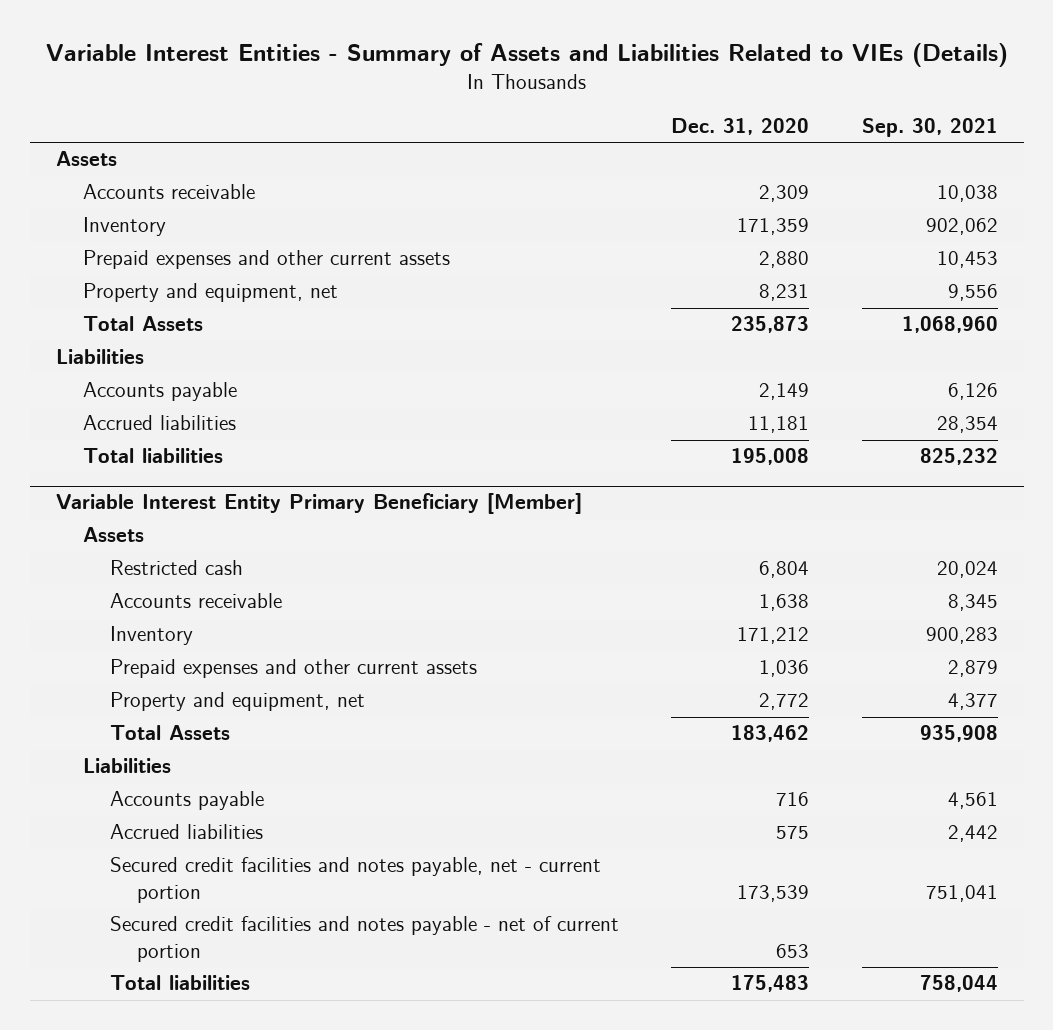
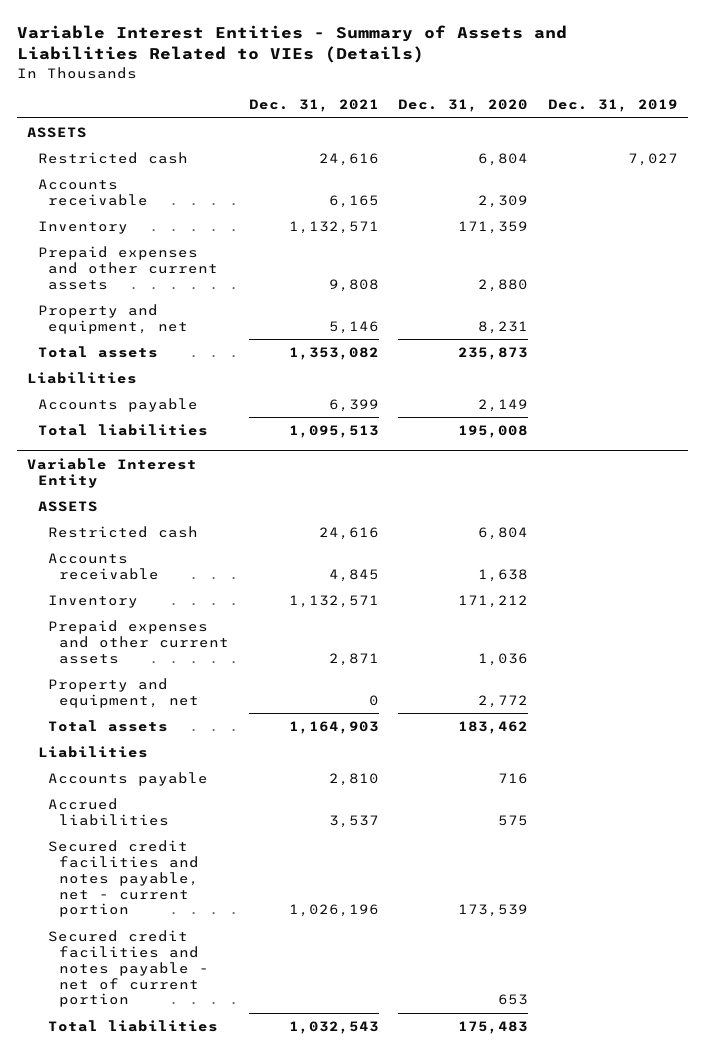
[861,117,998,137] Sep. 30, 2021 -> none
none -> [248,99,379,113] Dec. 31, 2021
none -> [547,99,678,113] Dec. 31, 2019
[55,151,117,167] Assets -> [27,126,88,138] ASSETS
none -> [37,151,188,164] Restricted cash
[82,316,203,332] Total Assets -> [37,345,158,358] Total assets
[82,415,236,431] Accrued liabilities -> none
[55,493,582,515] Variable Interest Entity Primary Beneficiary [Member] -> [27,457,198,488] Variable Interest Entity
[82,527,144,543] Assets -> [37,500,98,512] ASSETS
[109,725,230,741] Total Assets -> [48,719,169,732] Total assets

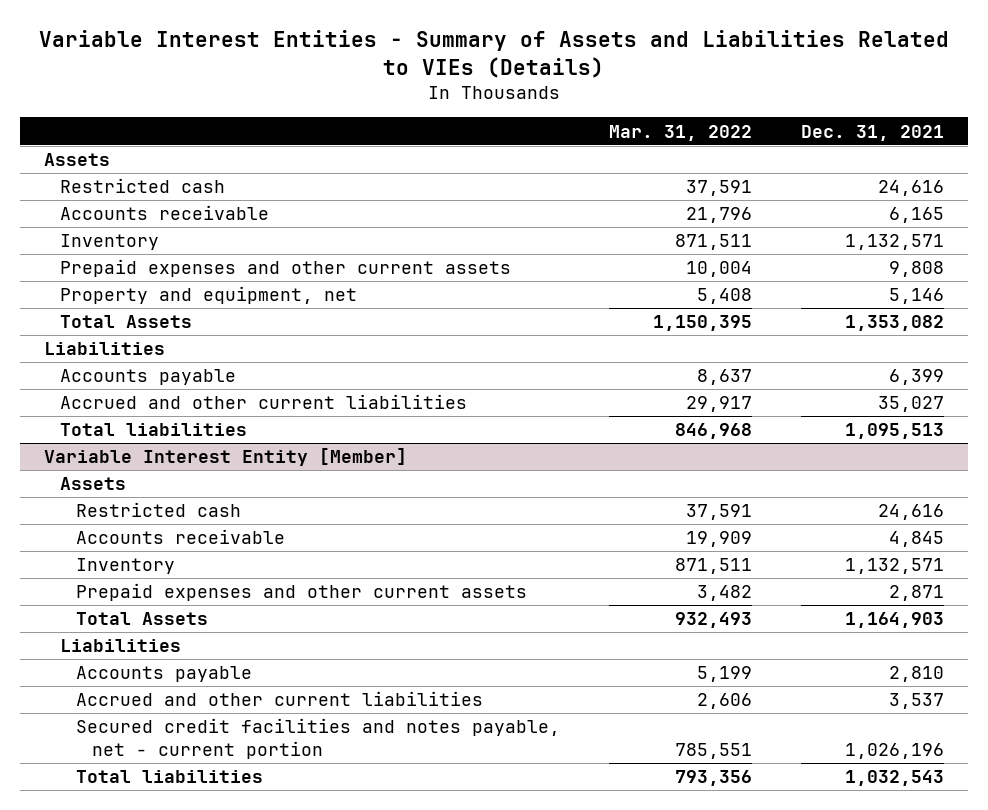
[398,99,529,113] Dec. 31, 2020 -> none
[547,99,678,113] Dec. 31, 2019 -> none
none -> [608,124,752,141] Mar. 31, 2022
[27,126,88,138] ASSETS -> [44,153,111,167] Assets
[37,345,158,358] Total assets -> [60,315,193,329] Total Assets
none -> [60,394,468,410] Accrued and other current liabilities
[27,457,198,488] Variable Interest Entity -> [44,448,408,467] Variable Interest Entity [Member]
[37,500,98,512] ASSETS -> [60,477,127,491] Assets
[48,677,200,708] Property and equipment, net -> none
[48,719,169,732] Total assets -> [76,612,209,626] Total Assets
[48,797,170,826] Accrued liabilities -> [76,691,484,707] Accrued and other current liabilities
[48,929,210,1008] Secured credit facilities and notes payable - net of current portion -> none

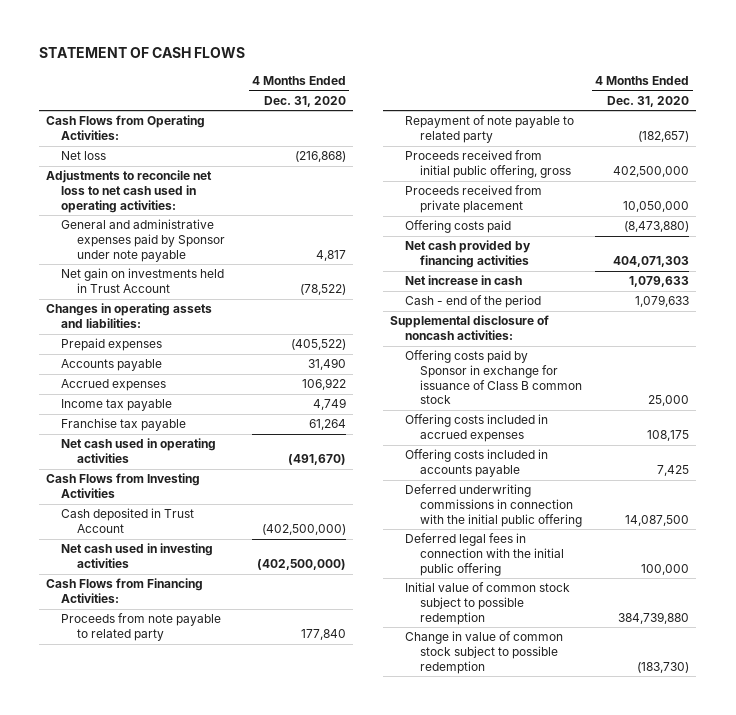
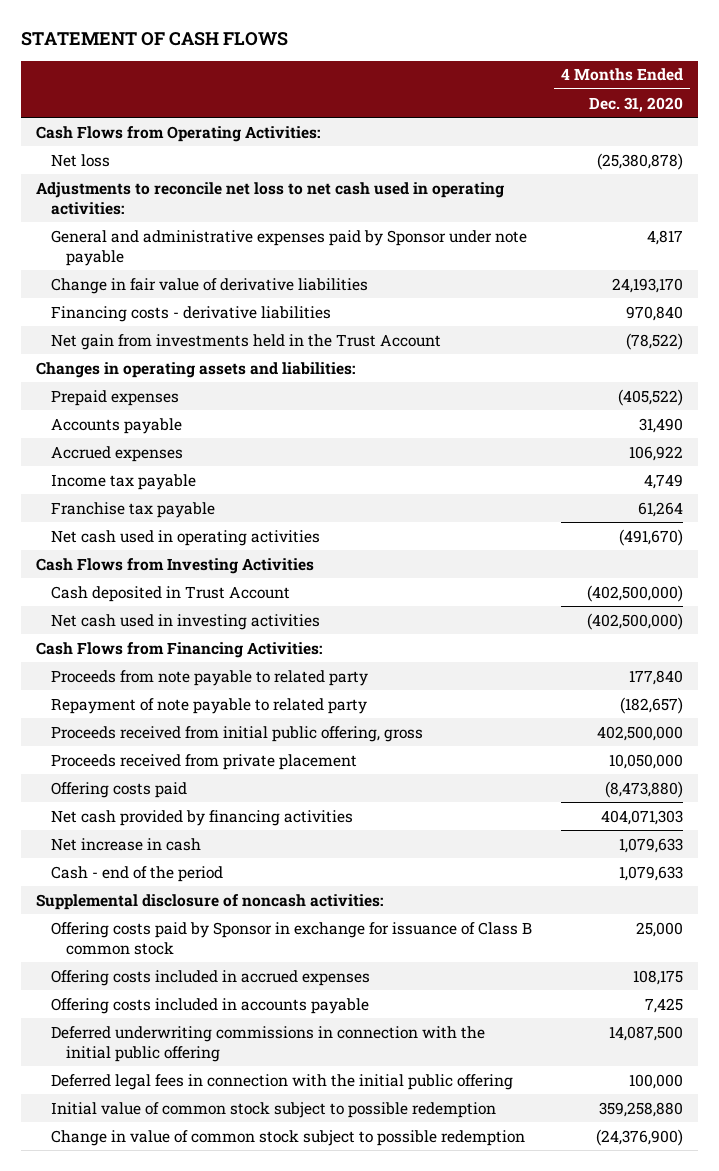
[294,151,346,163] (216,868) -> [597,152,684,170] (25,380,878)
none -> [50,277,368,294] Change in fair value of derivative liabilities
none -> [50,305,331,322] Financing costs - derivative liabilities
[61,268,225,294] Net gain on investments held in Trust Account -> [50,333,441,350] Net gain from investments held in the Trust Account
[618,611,690,624] 384,739,880 -> [599,1101,684,1117] 359,258,880
[637,661,690,673] (183,730) -> [596,1128,684,1146] (24,376,900)

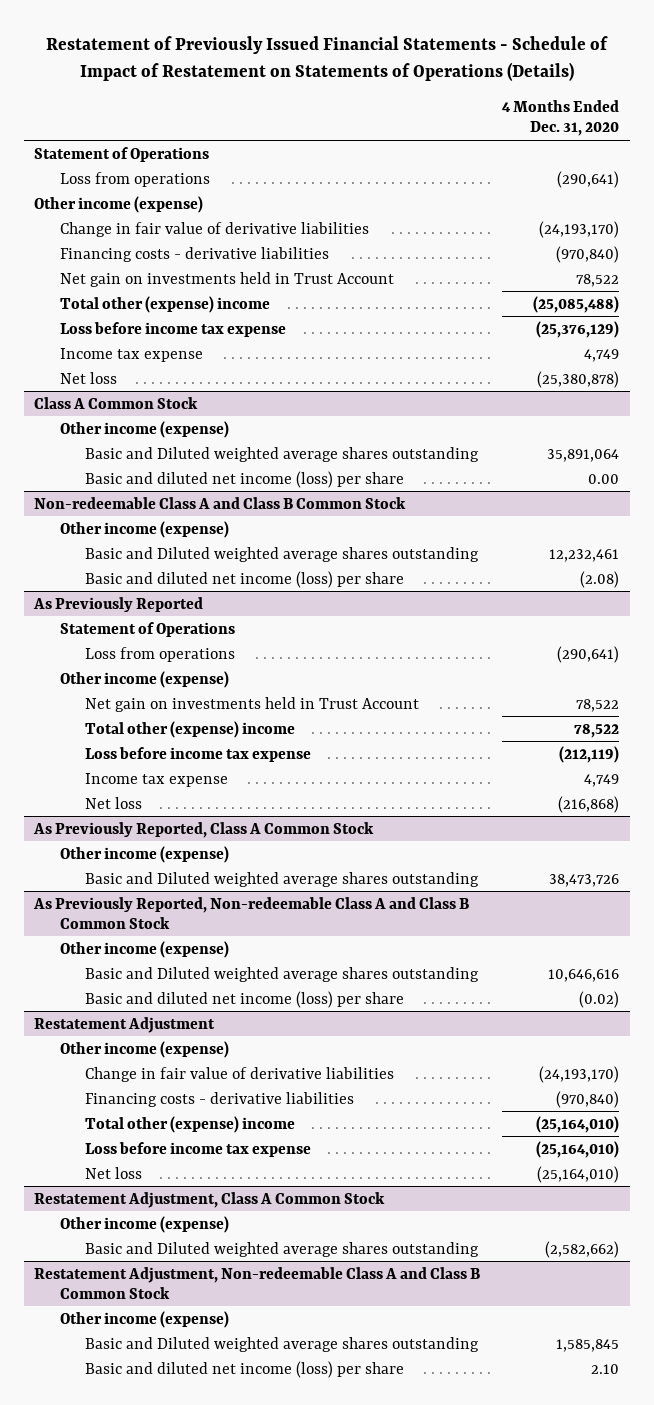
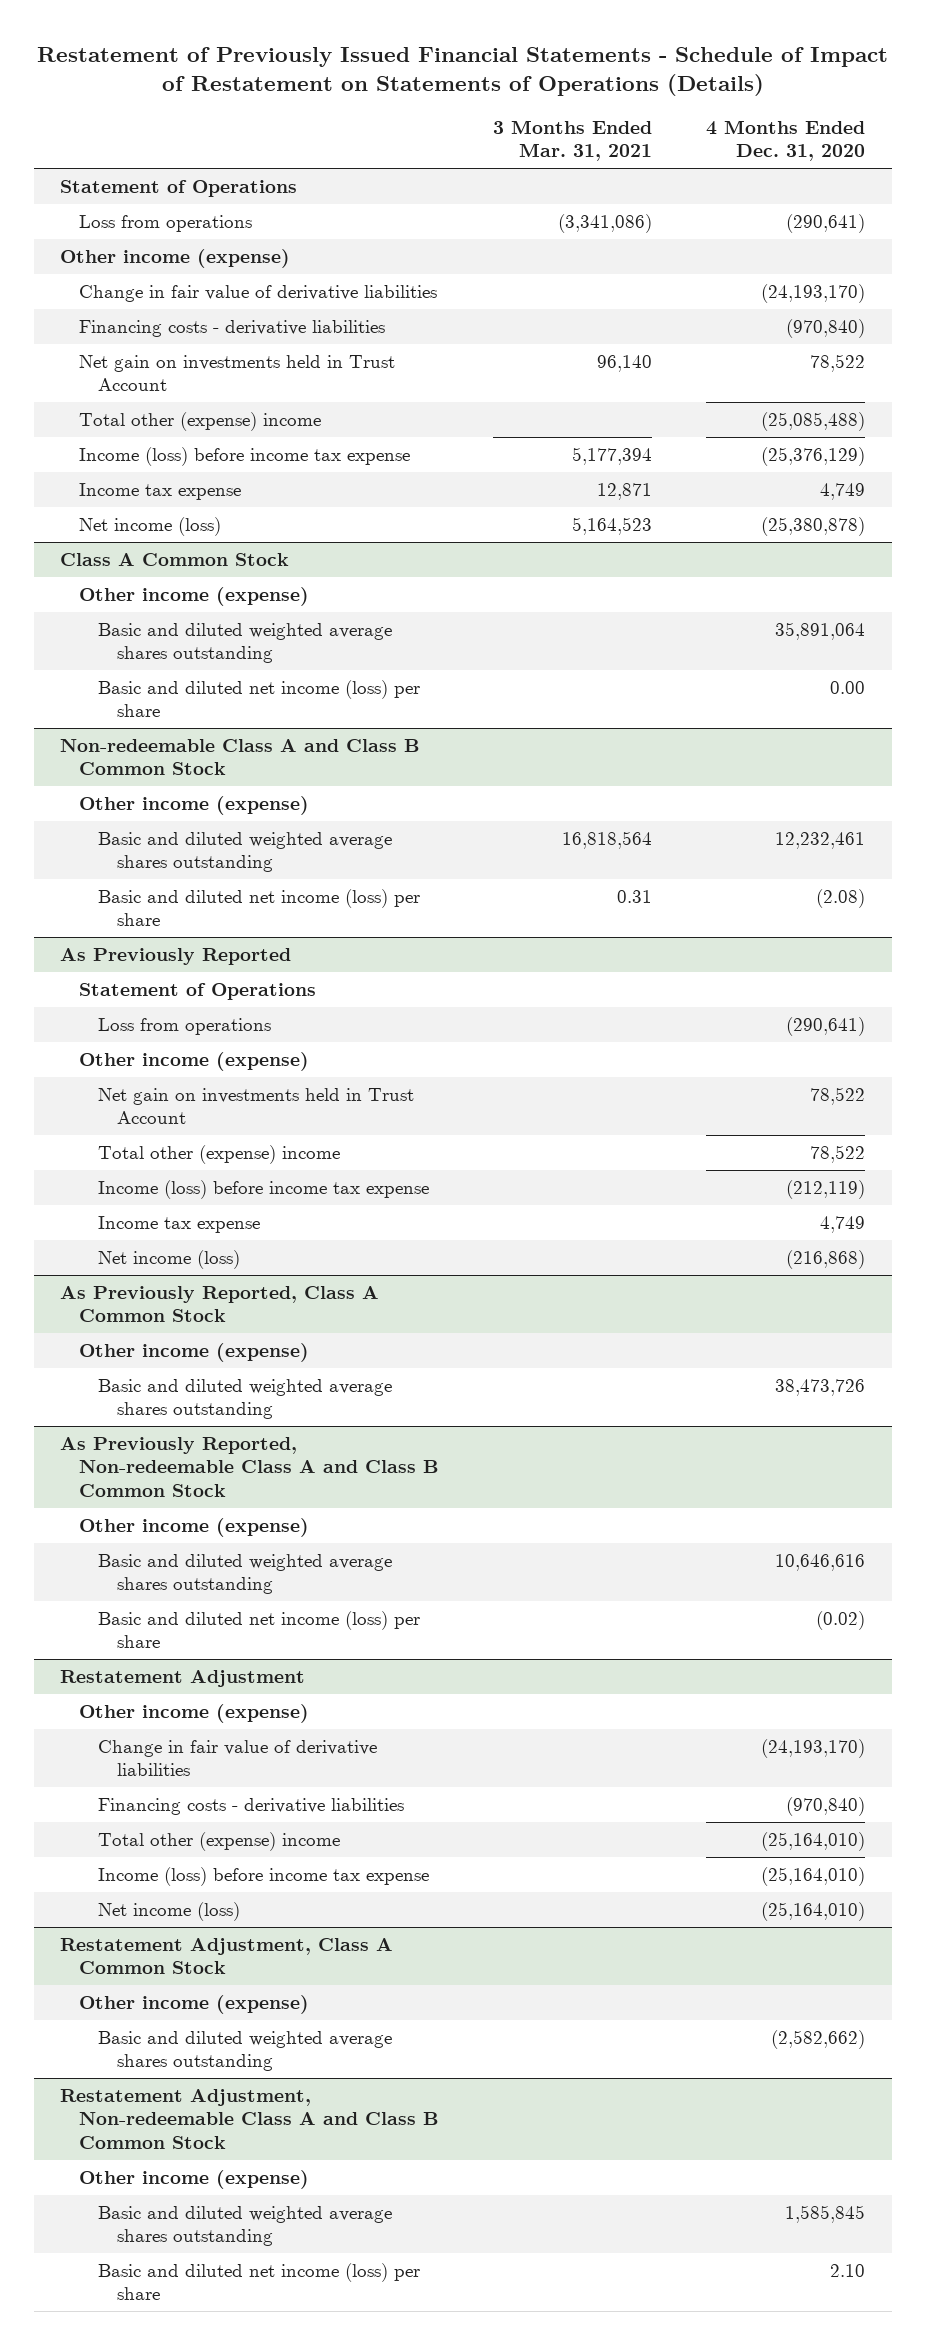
none -> [493,119,653,162] 3 Months Ended Mar. 31, 2021
[59,321,286,337] Loss before income tax expense -> [79,446,411,466] Income (loss) before income tax expense
[59,371,117,384] Net loss -> [79,516,222,536] Net income (loss)
[85,446,480,462] Basic and Diluted weighted average shares outstanding -> [98,622,393,664] Basic and diluted weighted average shares outstanding
[85,546,480,562] Basic and Diluted weighted average shares outstanding -> [98,831,393,873] Basic and diluted weighted average shares outstanding
[85,746,312,762] Loss before income tax expense -> [98,1179,430,1199] Income (loss) before income tax expense
[85,796,143,809] Net loss -> [98,1249,241,1269] Net income (loss)
[85,871,480,887] Basic and Diluted weighted average shares outstanding -> [98,1378,393,1420] Basic and diluted weighted average shares outstanding
[85,966,480,982] Basic and Diluted weighted average shares outstanding -> [98,1553,393,1595] Basic and diluted weighted average shares outstanding
[85,1141,312,1157] Loss before income tax expense -> [98,1866,430,1886] Income (loss) before income tax expense
[85,1166,143,1179] Net loss -> [98,1901,241,1921] Net income (loss)
[85,1241,480,1257] Basic and Diluted weighted average shares outstanding -> [98,2030,393,2072] Basic and diluted weighted average shares outstanding
[85,1336,480,1352] Basic and Diluted weighted average shares outstanding -> [98,2205,393,2247] Basic and diluted weighted average shares outstanding

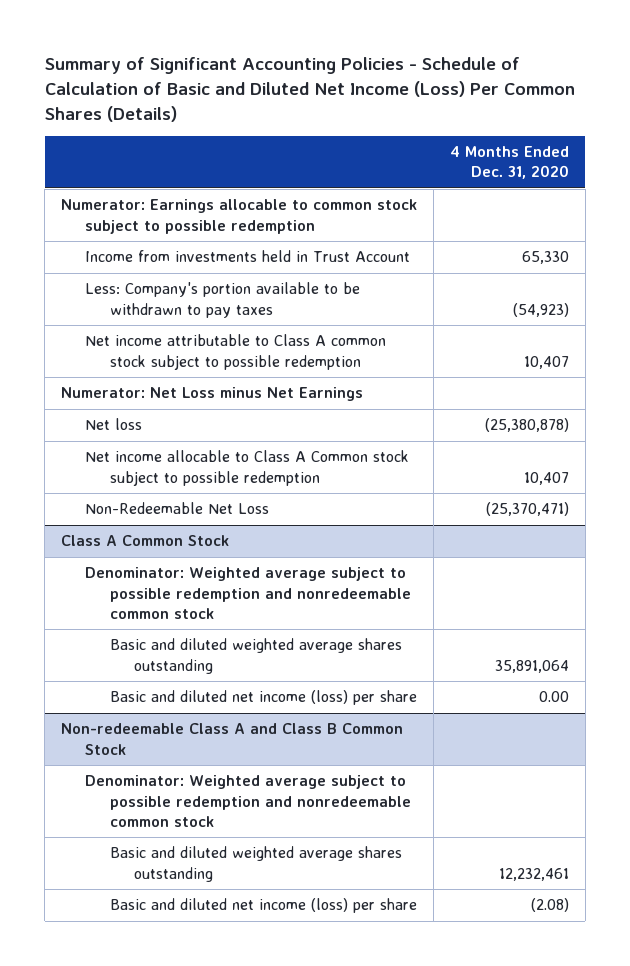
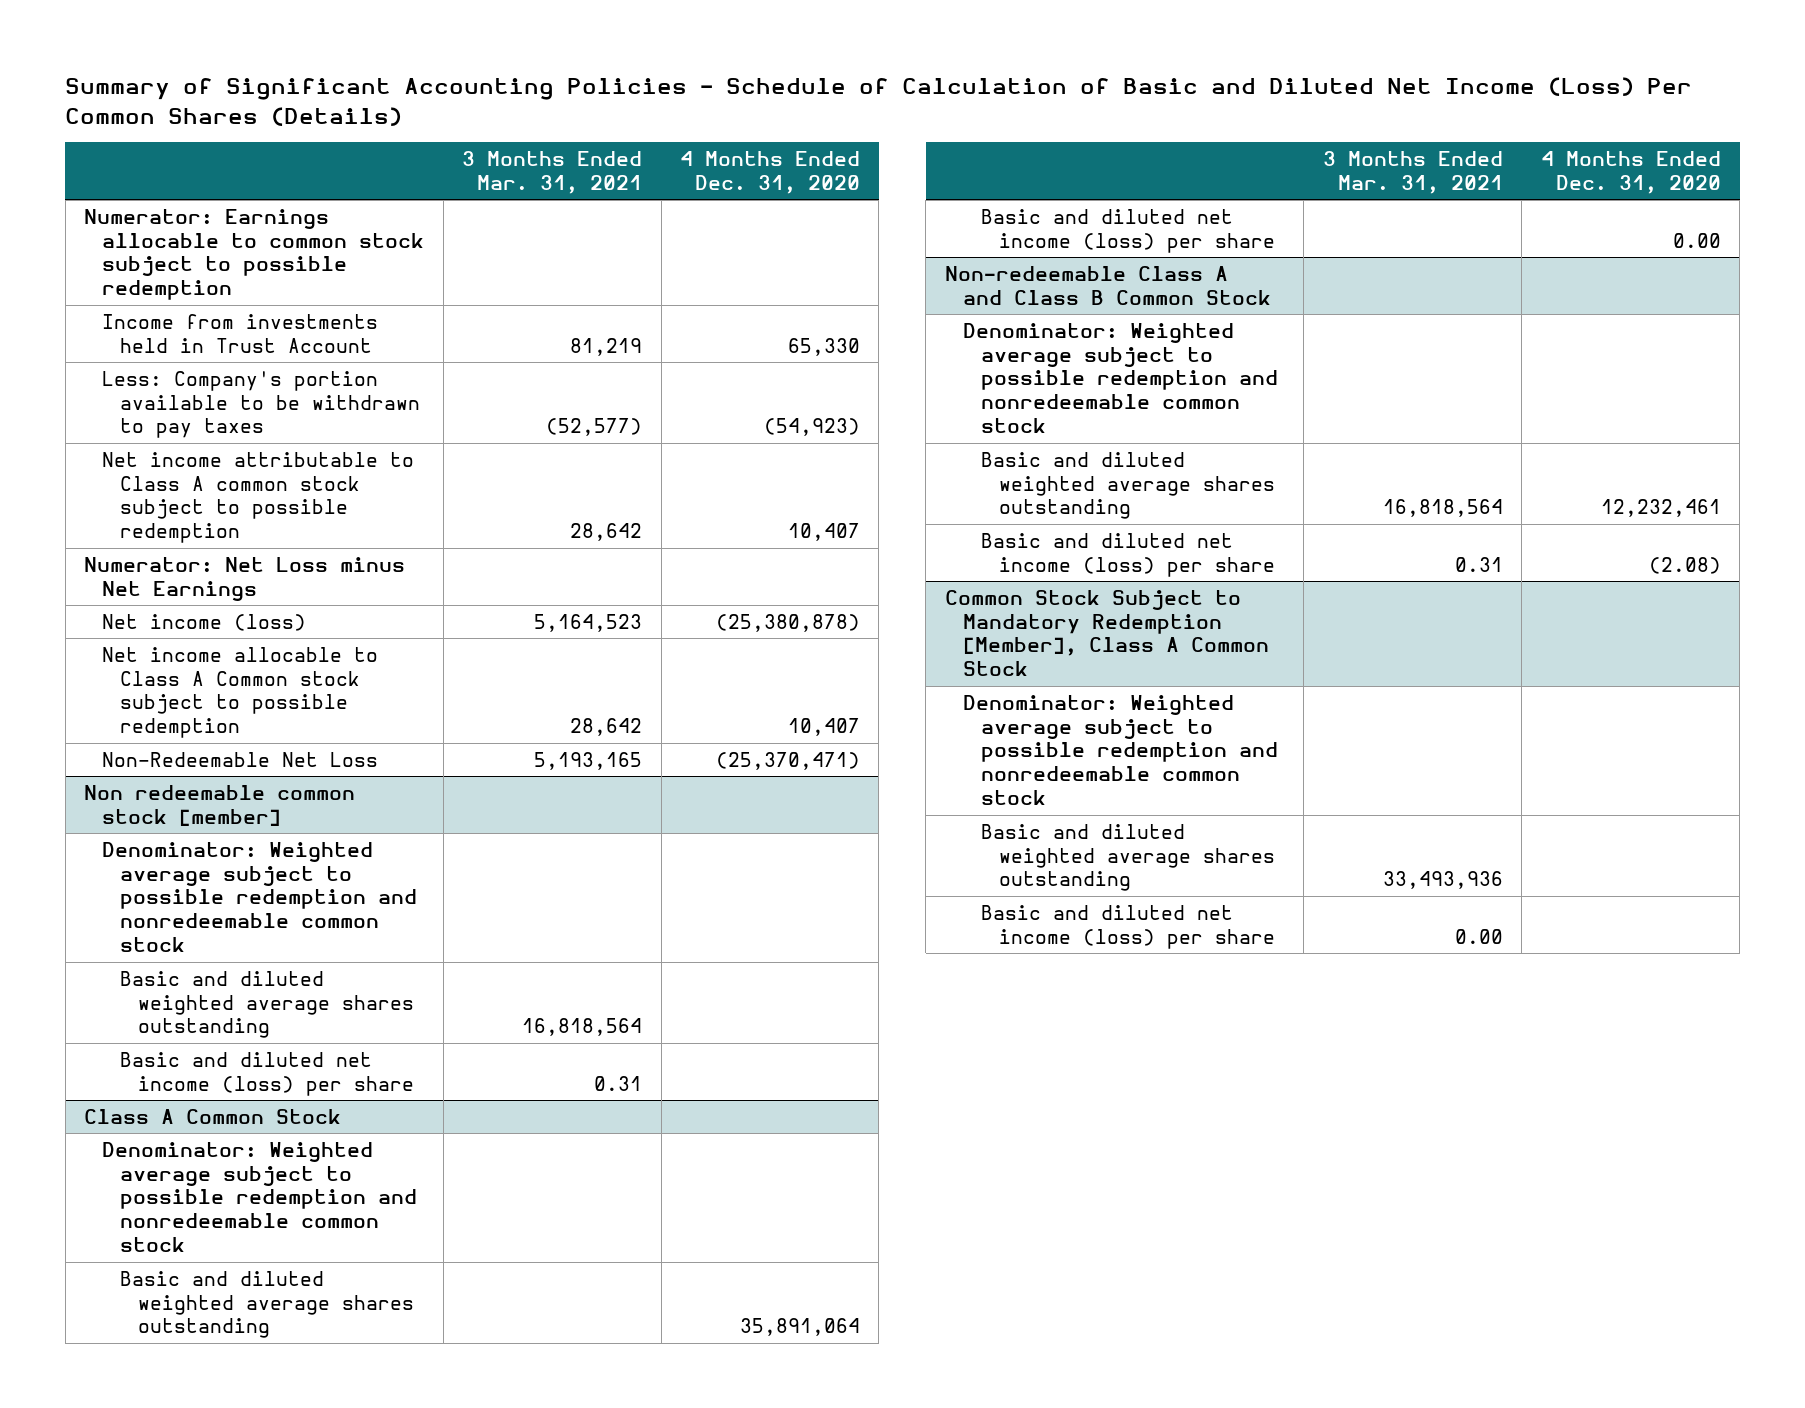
none -> [462,151,643,194] 3 Months Ended Mar. 31, 2021
[85,418,143,431] Net loss -> [102,613,307,631] Net income (loss)
none -> [84,784,356,826] Non redeemable common stock [member]
none -> [102,841,418,953] Denominator: Weighted average subject to possible redemption and nonredeemable common stock
none -> [120,970,415,1039] Basic and diluted weighted average shares outstanding
none -> [120,1051,415,1096] Basic and diluted net income (loss) per share
none -> [944,589,1270,677] Common Stock Subject to Mandatory Redemption [Member], Class A Common Stock
none -> [963,694,1279,806] Denominator: Weighted average subject to possible redemption and nonredeemable common stock
none -> [981,823,1276,892] Basic and diluted weighted average shares outstanding
none -> [981,904,1276,949] Basic and diluted net income (loss) per share

